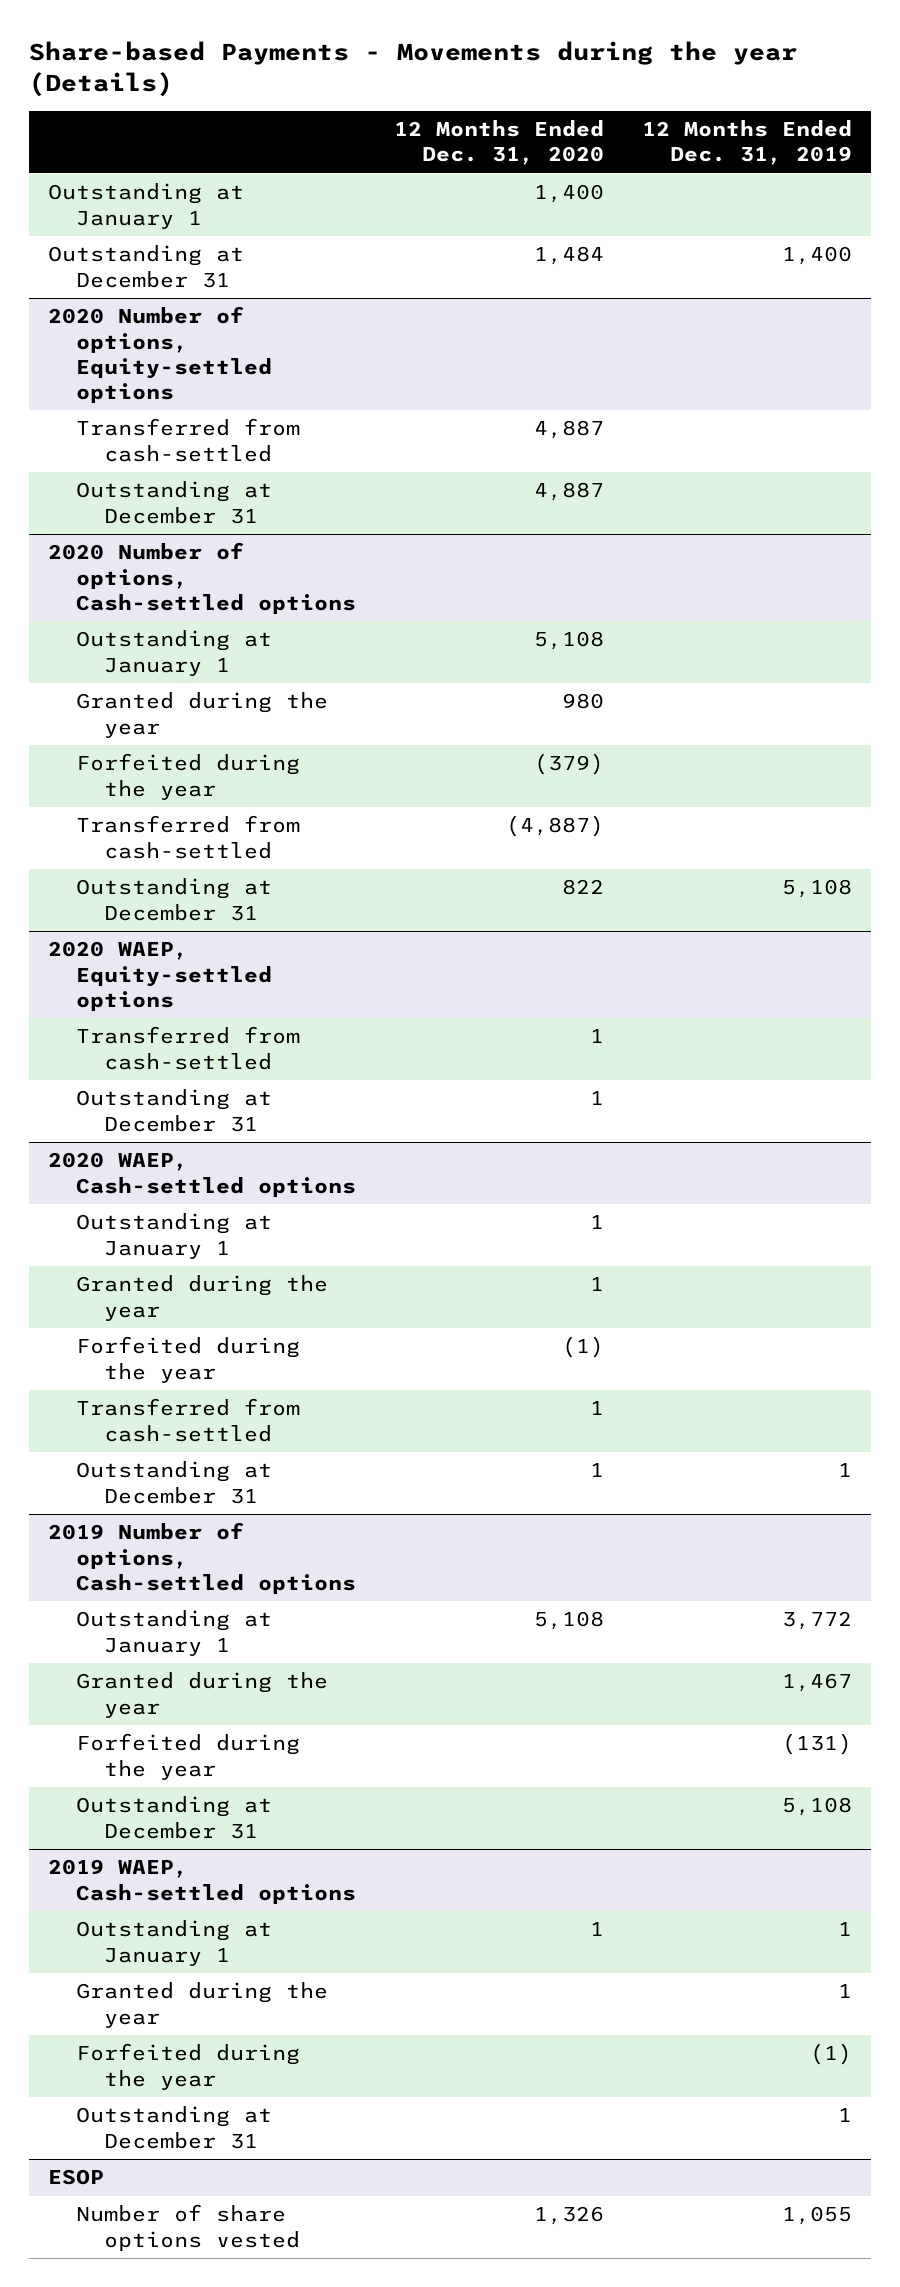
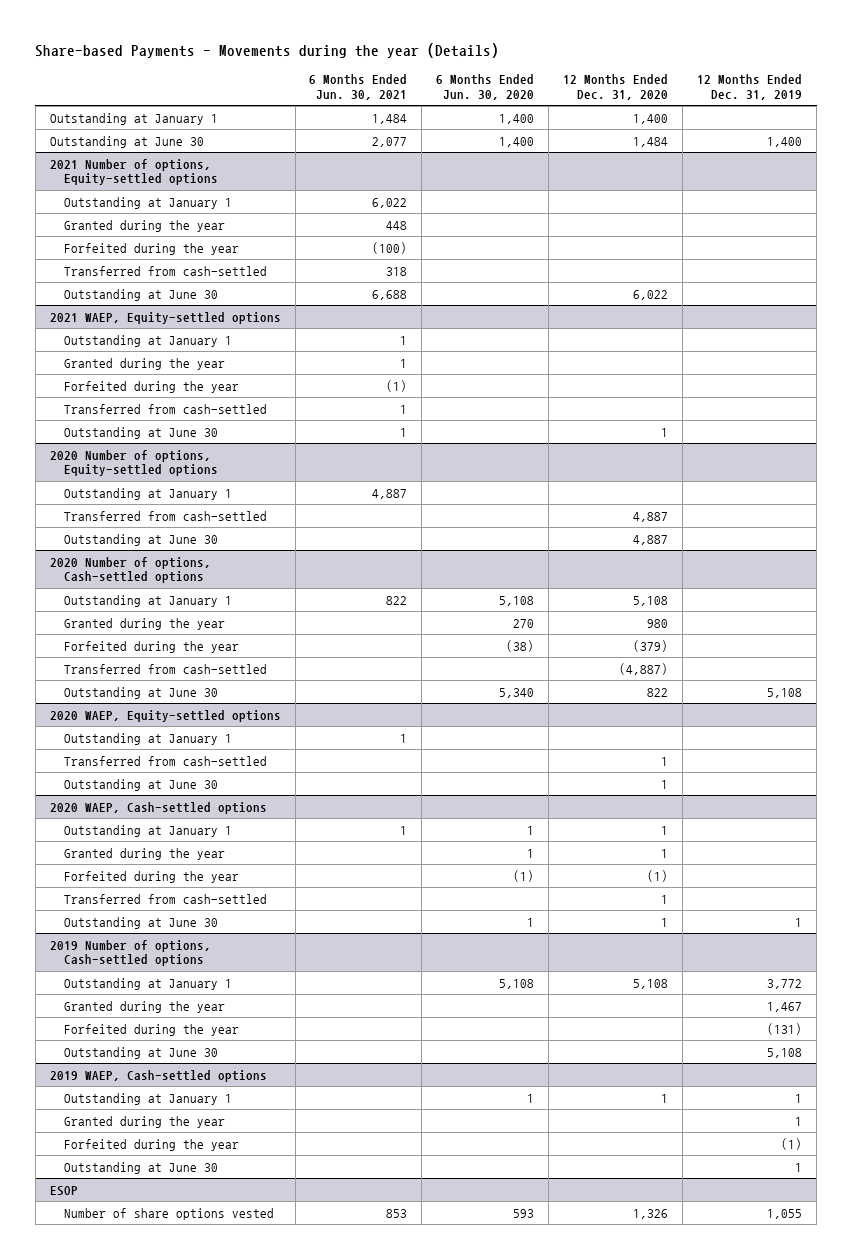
none -> [309,74,408,100] 6 Months Ended Jun. 30, 2021
none -> [436,74,535,100] 6 Months Ended Jun. 30, 2020
[47,245,244,288] Outstanding at December 31 -> [49,135,204,148] Outstanding at June 30
none -> [49,158,218,186] 2021 Number of options, Equity-settled options
none -> [63,196,232,209] Outstanding at January 1
none -> [63,219,225,232] Granted during the year
none -> [63,242,239,255] Forfeited during the year
none -> [63,265,267,276] Transferred from cash-settled
none -> [63,288,218,301] Outstanding at June 30
none -> [49,311,281,324] 2021 WAEP, Equity-settled options
none -> [63,334,232,347] Outstanding at January 1
none -> [63,357,225,370] Granted during the year
none -> [63,380,239,393] Forfeited during the year
none -> [63,403,267,414] Transferred from cash-settled
none -> [63,426,218,439] Outstanding at June 30
none -> [63,487,232,500] Outstanding at January 1
[76,481,273,524] Outstanding at December 31 -> [63,533,218,546] Outstanding at June 30
[76,878,273,921] Outstanding at December 31 -> [63,686,218,699] Outstanding at June 30
none -> [63,732,232,745] Outstanding at January 1
[76,1089,273,1132] Outstanding at December 31 -> [63,778,218,791] Outstanding at June 30
[76,1461,273,1504] Outstanding at December 31 -> [63,916,218,929] Outstanding at June 30
[76,1796,273,1839] Outstanding at December 31 -> [63,1046,218,1059] Outstanding at June 30
[76,2106,273,2149] Outstanding at December 31 -> [63,1161,218,1174] Outstanding at June 30

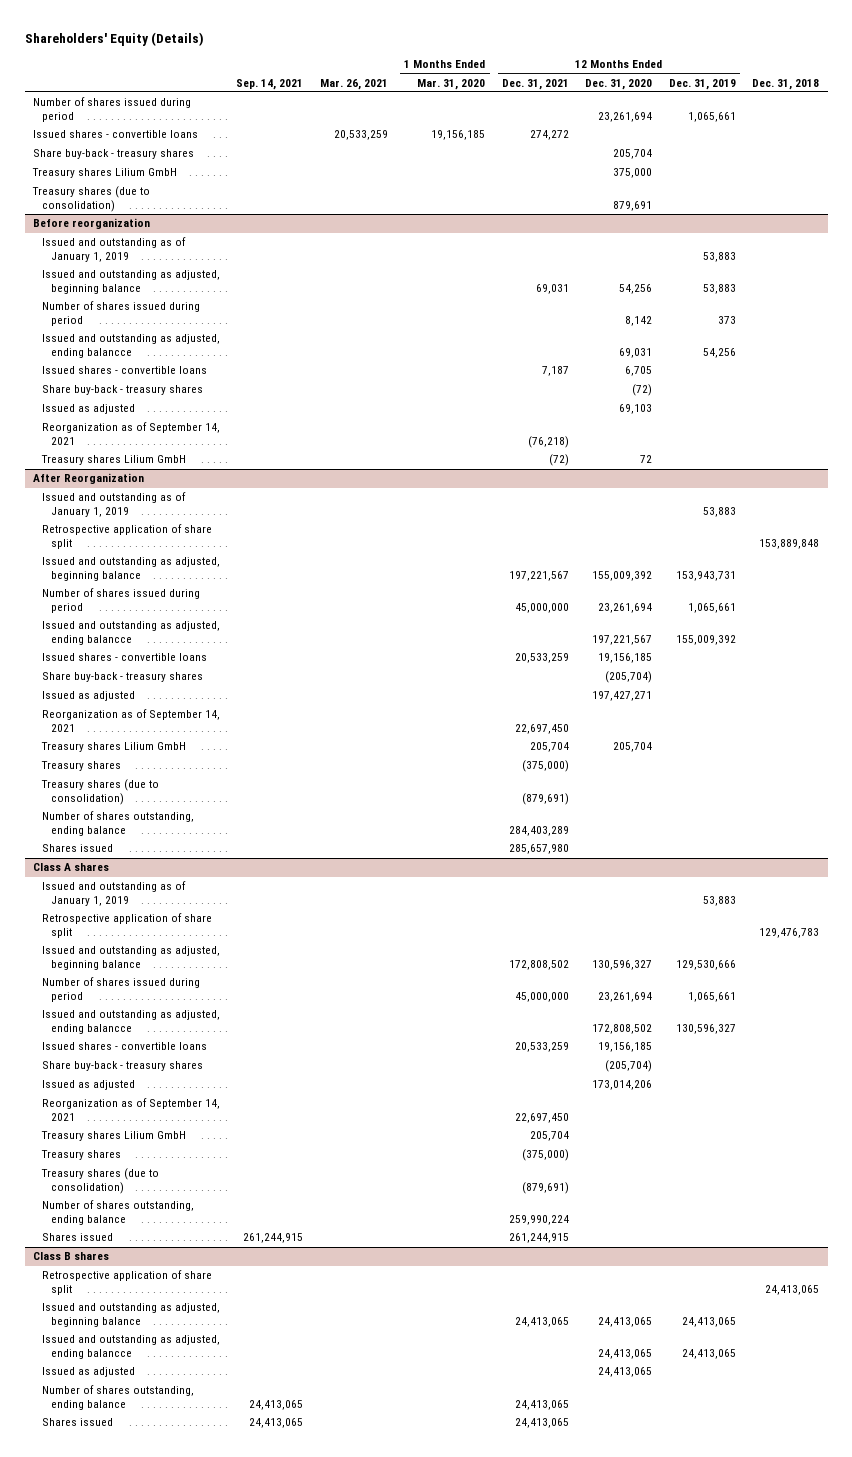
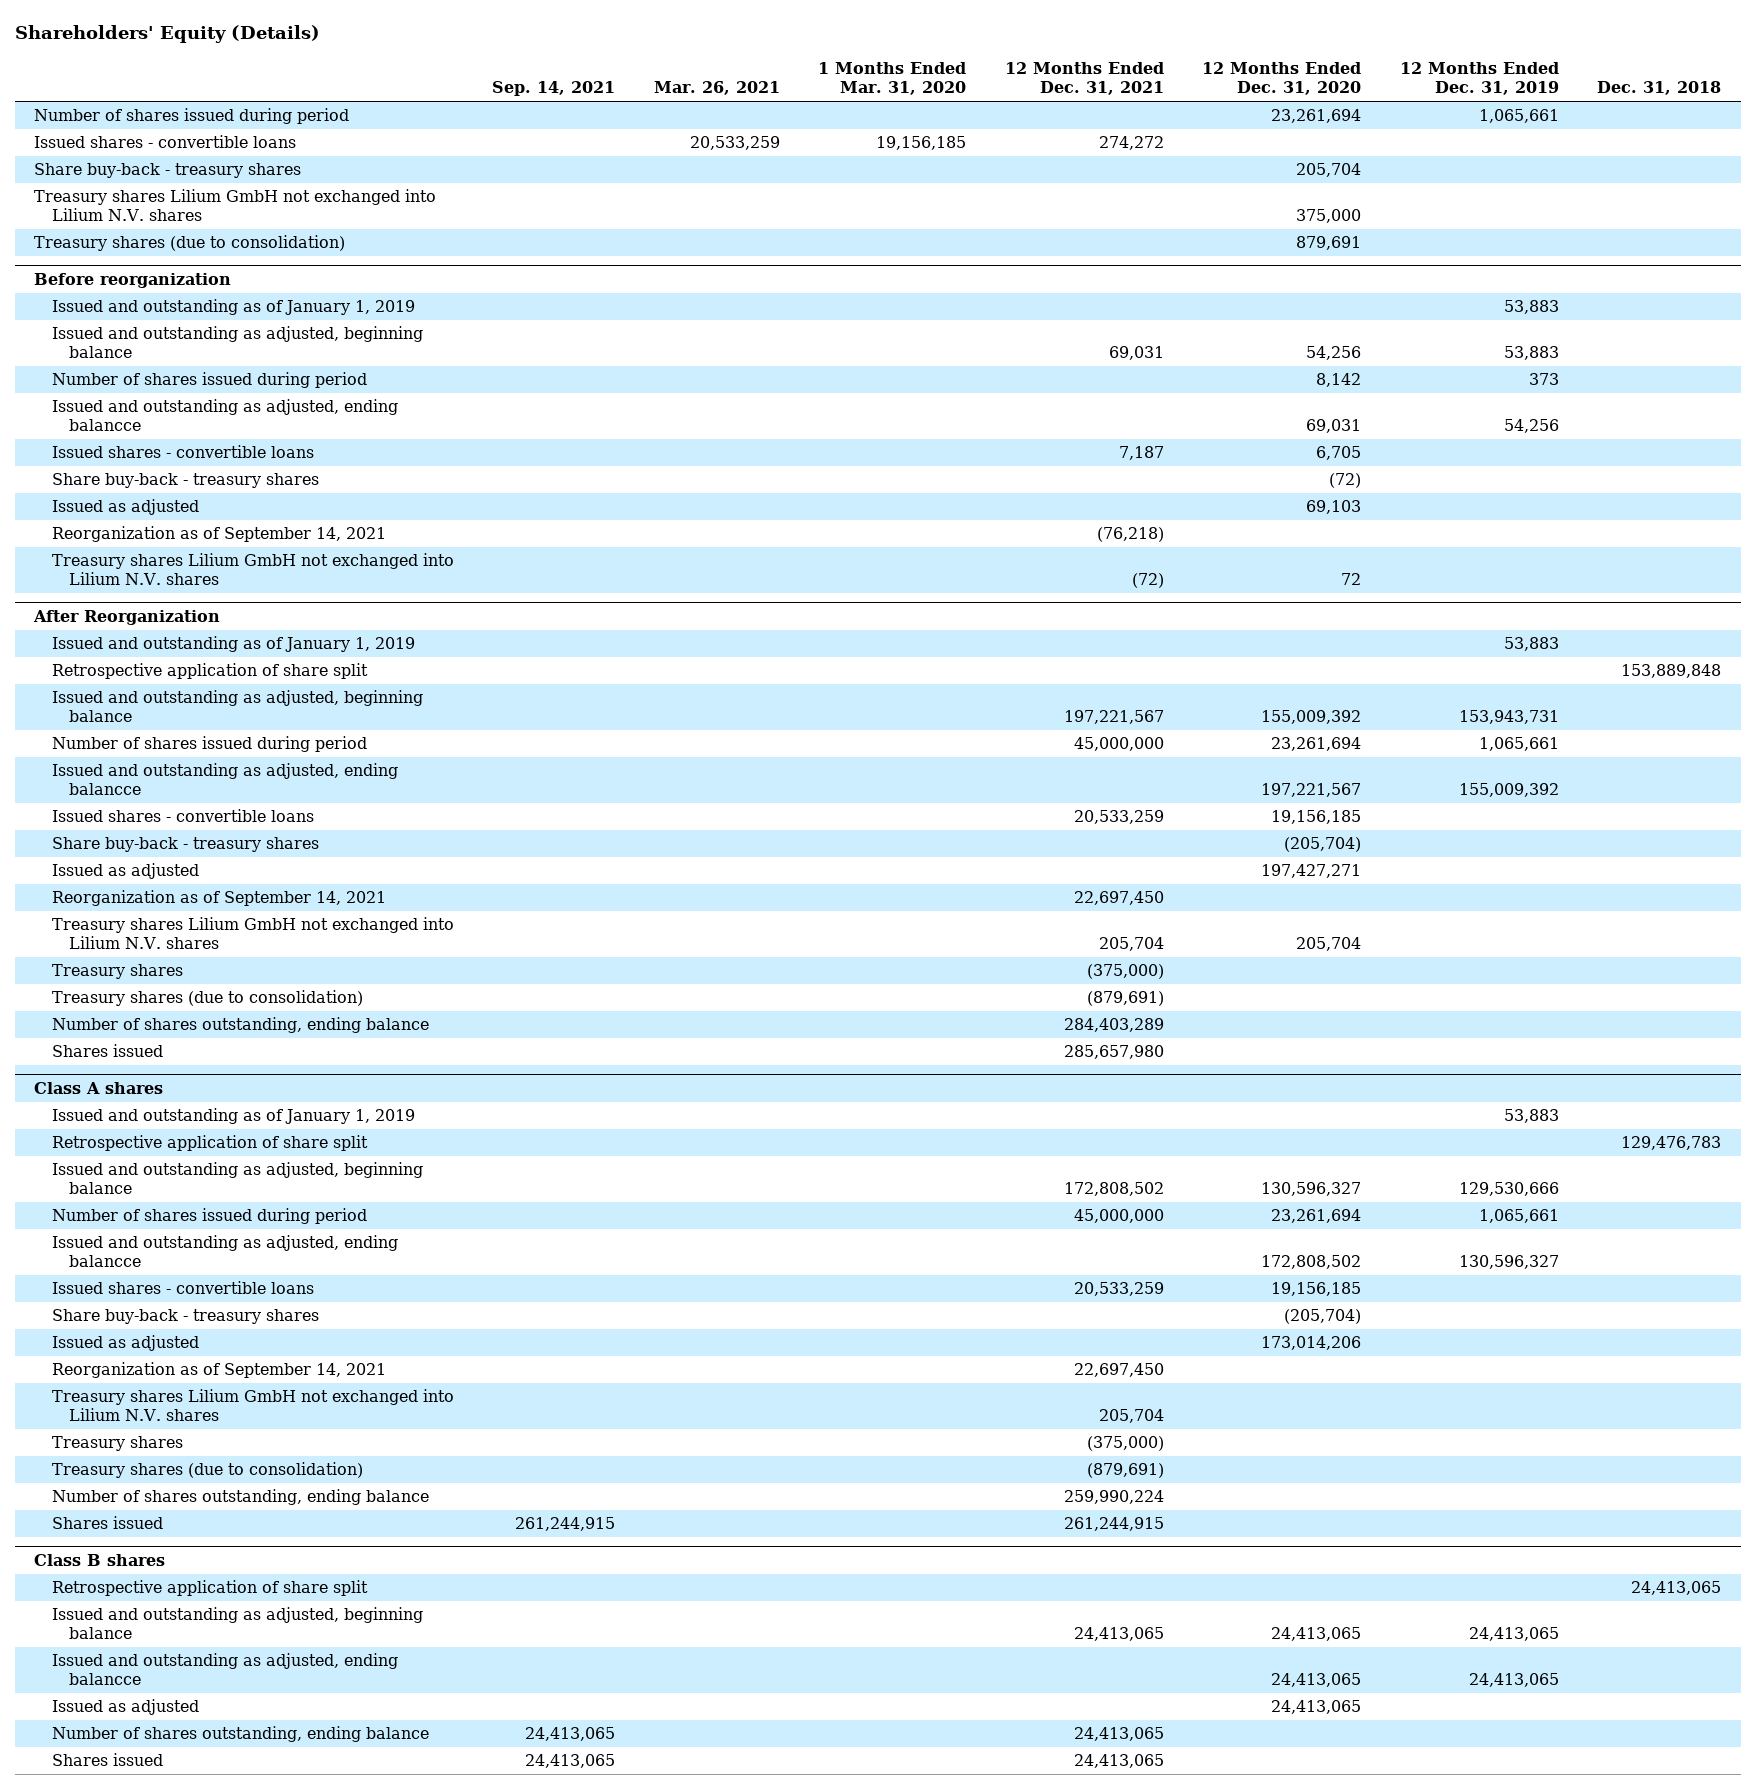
[32,168,178,179] Treasury shares Lilium GmbH -> [34,189,437,222] Treasury shares Lilium GmbH not exchanged into Lilium N.V. shares
[40,455,186,466] Treasury shares Lilium GmbH -> [51,553,454,586] Treasury shares Lilium GmbH not exchanged into Lilium N.V. shares
[40,742,186,753] Treasury shares Lilium GmbH -> [51,917,454,950] Treasury shares Lilium GmbH not exchanged into Lilium N.V. shares
[40,1131,186,1142] Treasury shares Lilium GmbH -> [51,1389,454,1422] Treasury shares Lilium GmbH not exchanged into Lilium N.V. shares

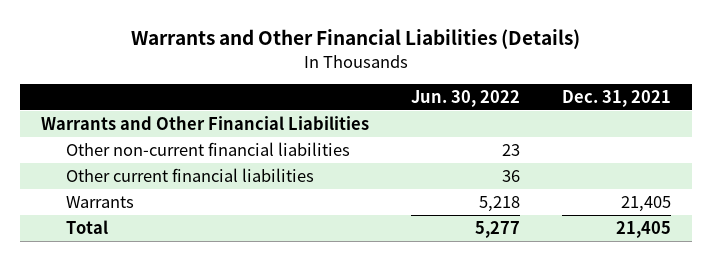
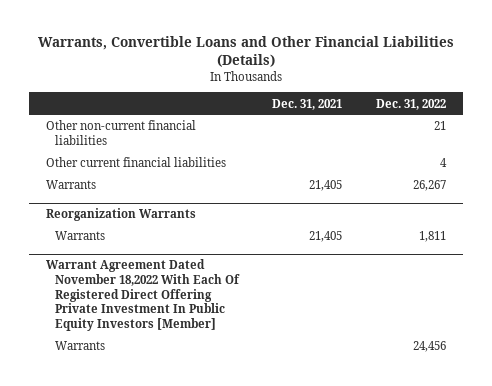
[131,29,581,50] Warrants and Other Financial Liabilities (Details) -> [37,36,454,68] Warrants, Convertible Loans and Other Financial Liabilities (Details)
[411,89,521,107] Jun. 30, 2022 -> none
none -> [375,98,446,110] Dec. 31, 2022
[41,115,370,130] Warrants and Other Financial Liabilities -> none
[65,219,108,234] Total -> none
none -> [45,208,196,222] Reorganization Warrants
none -> [54,231,105,241] Warrants
none -> [45,259,240,332] Warrant Agreement Dated November 18,2022 With Each Of Registered Direct Offering Private Investment In Public Equity Investors [Member]
none -> [54,341,105,351] Warrants

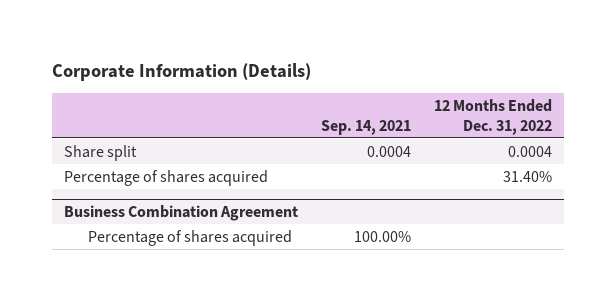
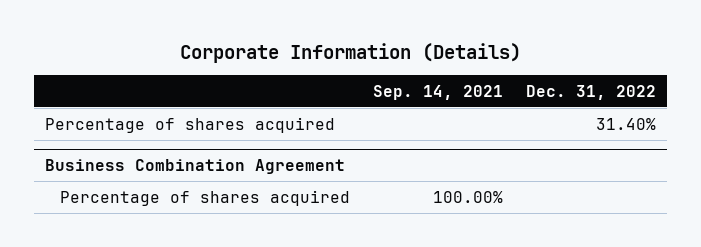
[434,98,553,135] 12 Months Ended Dec. 31, 2022 -> none
none -> [525,84,656,100] Dec. 31, 2022
[63,144,137,161] Share split -> none

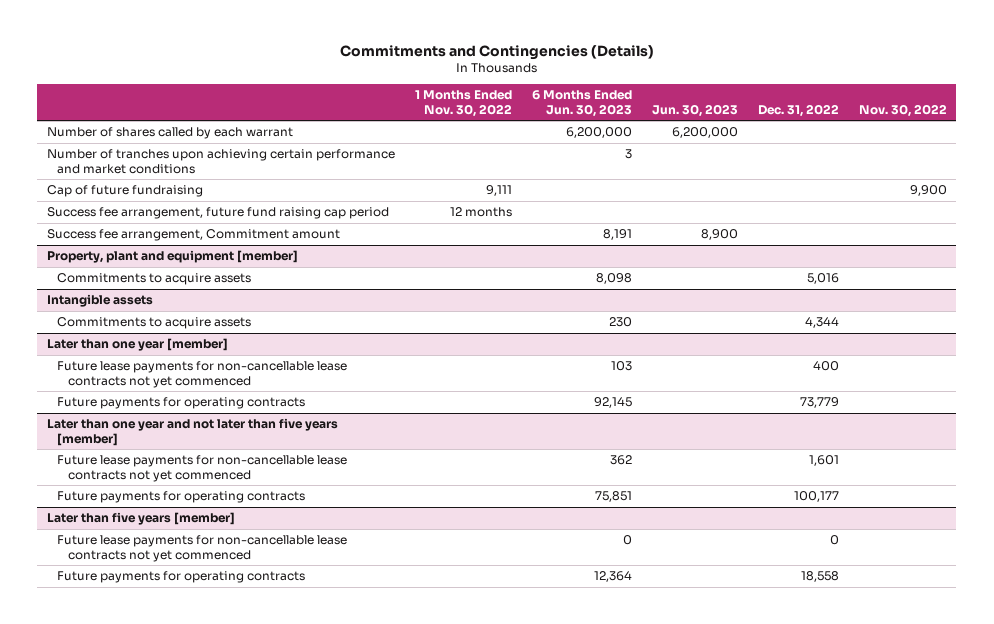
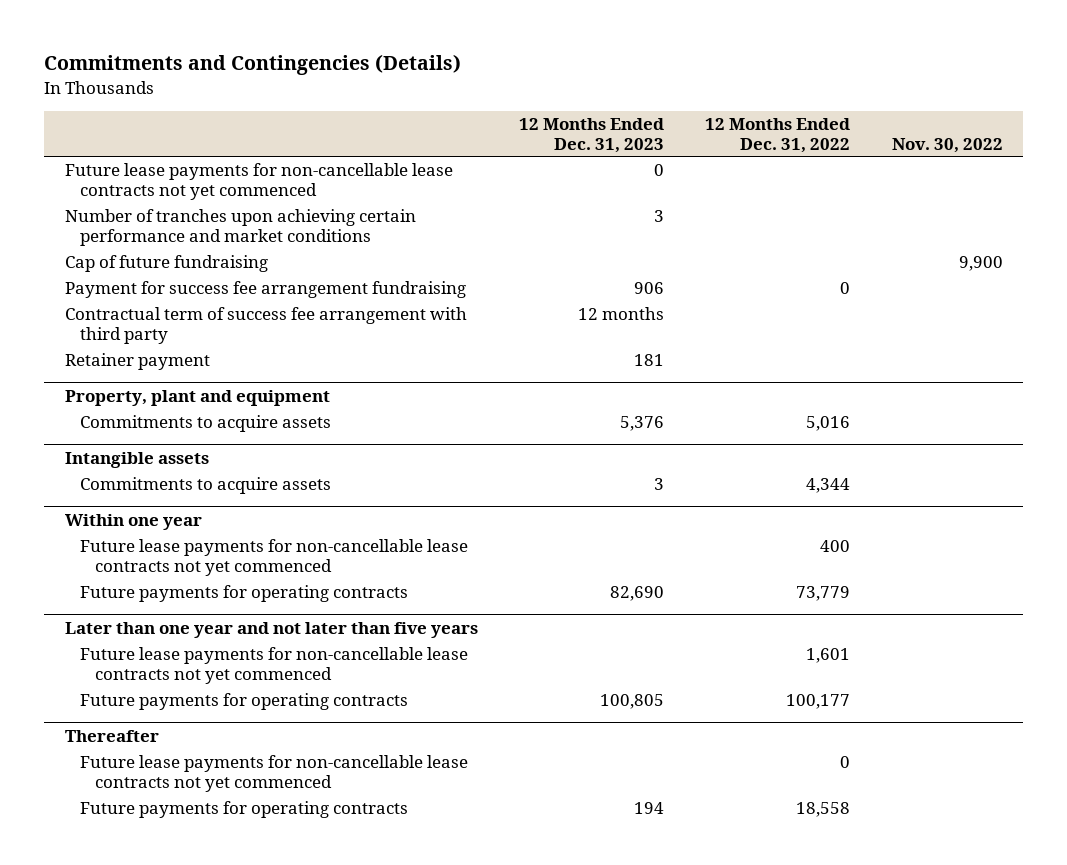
[415,90,513,117] 1 Months Ended Nov. 30, 2022 -> none
[531,90,632,117] 6 Months Ended Jun. 30, 2023 -> none
[651,103,738,117] Jun. 30, 2023 -> none
[757,103,839,117] Dec. 31, 2022 -> none
none -> [518,117,664,153] 12 Months Ended Dec. 31, 2023
none -> [705,117,851,153] 12 Months Ended Dec. 31, 2022
[47,127,294,140] Number of shares called by each warrant -> none
none -> [64,163,453,200] Future lease payments for non-cancellable lease contracts not yet commenced
[47,207,390,220] Success fee arrangement, future fund raising cap period -> none
[47,229,341,242] Success fee arrangement, Commitment amount -> none
none -> [64,281,466,299] Payment for success fee arrangement fundraising
none -> [64,307,467,344] Contractual term of success fee arrangement with third party
none -> [64,353,210,371] Retainer payment
[47,250,299,264] Property, plant and equipment [member] -> [64,390,330,407] Property, plant and equipment
[47,338,229,352] Later than one year [member] -> [64,514,202,531] Within one year
[47,418,339,446] Later than one year and not later than five years [member] -> [64,622,478,639] Later than one year and not later than five years
[47,512,236,526] Later than five years [member] -> [64,730,159,743] Thereafter

